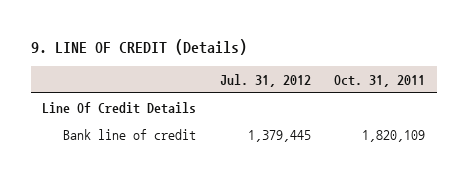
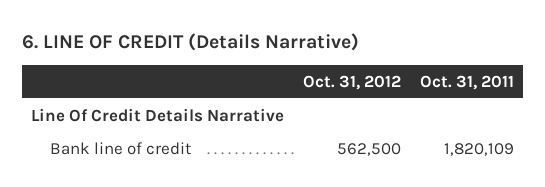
[30,39,247,56] 9. LINE OF CREDIT (Details) -> [21,33,359,52] 6. LINE OF CREDIT (Details Narrative)
[219,73,311,87] Jul. 31, 2012 -> none
none -> [302,74,401,90] Oct. 31, 2012
[42,102,197,115] Line Of Credit Details -> [31,107,285,122] Line Of Credit Details Narrative

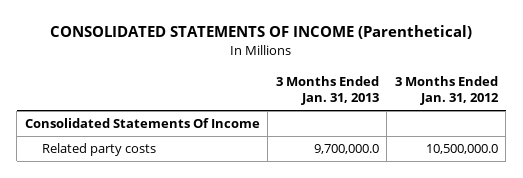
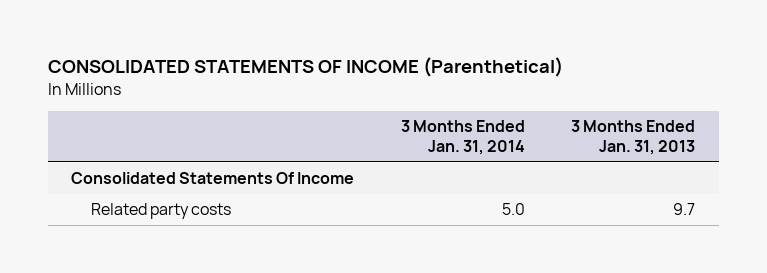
[394,75,499,106] 3 Months Ended Jan. 31, 2012 -> none
none -> [400,120,525,156] 3 Months Ended Jan. 31, 2014
[313,144,379,155] 9,700,000.0 -> [673,203,696,216] 9.7

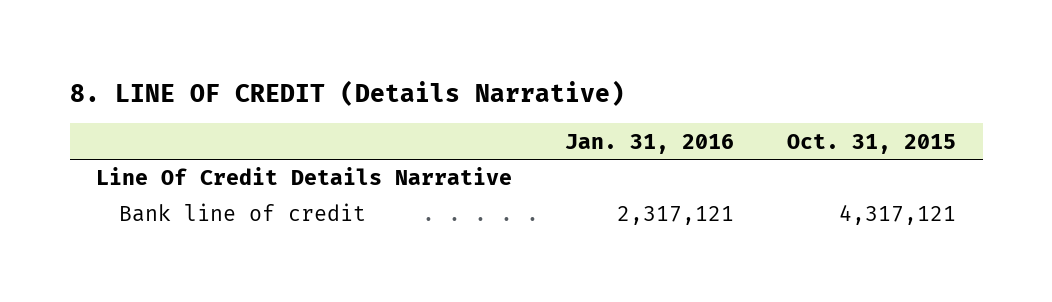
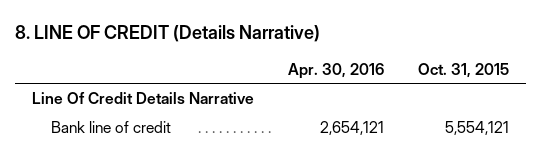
[565,133,735,154] Jan. 31, 2016 -> none
none -> [287,62,384,79] Apr. 30, 2016
[839,204,957,226] 4,317,121 -> [444,121,509,136] 5,554,121

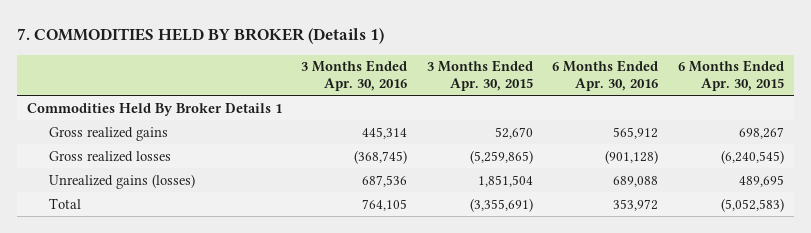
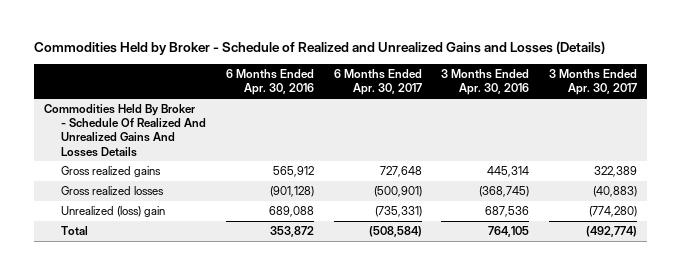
[17,27,385,44] 7. COMMODITIES HELD BY BROKER (Details 1) -> [34,41,606,56] Commodities Held by Broker - Schedule of Realized and Unrealized Gains and Losses (Details)
[426,60,533,92] 3 Months Ended Apr. 30, 2015 -> none
[677,60,784,92] 6 Months Ended Apr. 30, 2015 -> none
none -> [333,69,422,96] 6 Months Ended Apr. 30, 2017
none -> [548,69,637,96] 3 Months Ended Apr. 30, 2017
[26,102,282,116] Commodities Held By Broker Details 1 -> none
none -> [44,104,207,157] Commodities Held By Broker - Schedule Of Realized And Unrealized Gains And Losses Details
[49,173,196,189] Unrealized gains (losses) -> [61,206,166,218] Unrealized (loss) gain
[613,198,659,211] 353,972 -> [269,226,314,238] 353,872

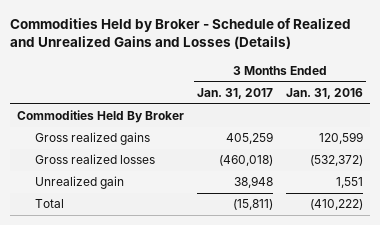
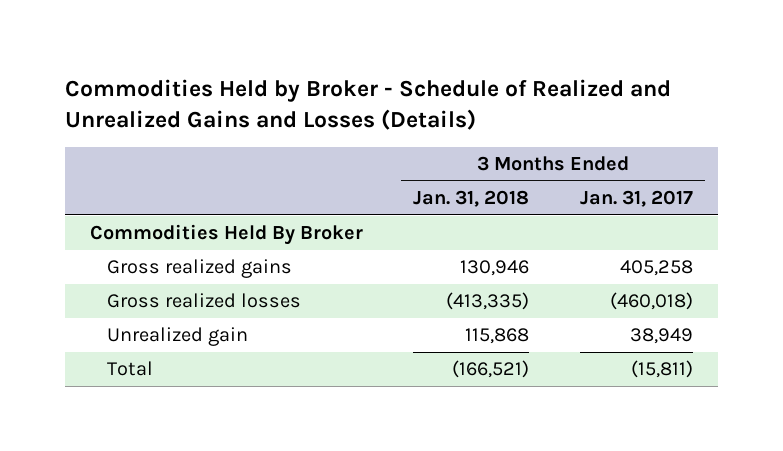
[286,87,364,99] Jan. 31, 2016 -> none
none -> [413,189,530,207] Jan. 31, 2018
[225,132,273,145] 405,259 -> [619,260,693,277] 405,258
[233,176,273,189] 38,948 -> [629,328,693,345] 38,949

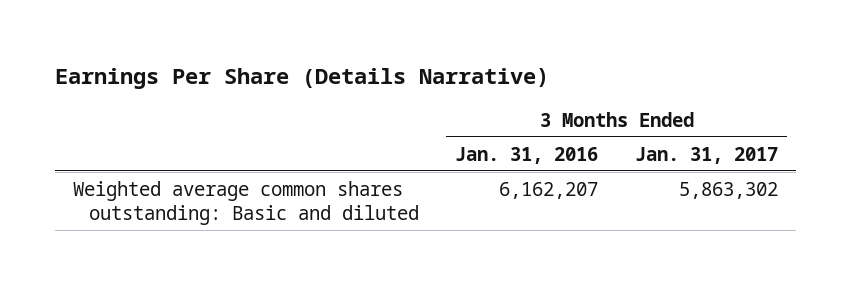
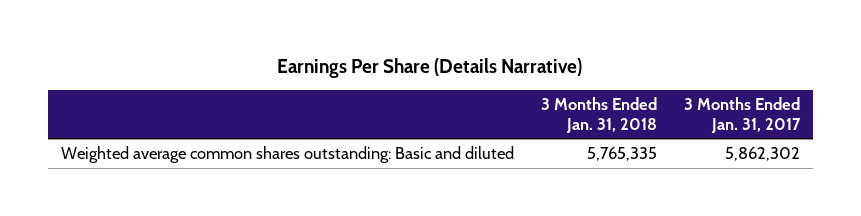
[455,146,599,164] Jan. 31, 2016 -> none
none -> [540,97,657,133] 3 Months Ended Jan. 31, 2018
[679,181,779,199] 5,863,302 -> [724,147,800,162] 5,862,302

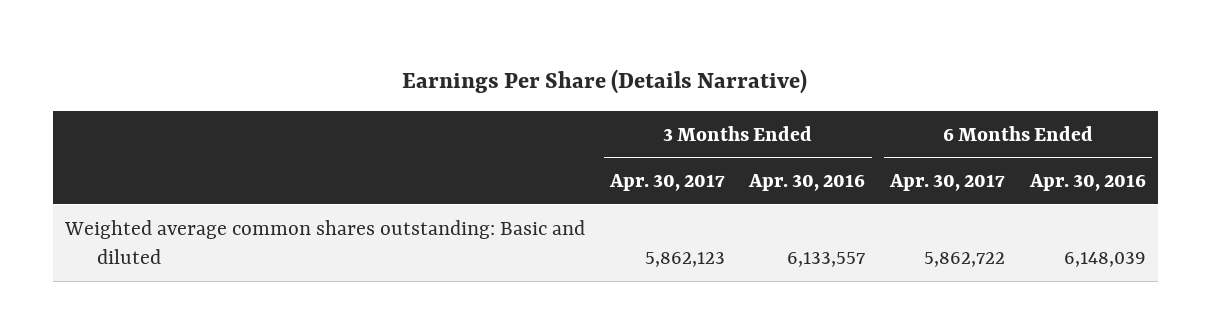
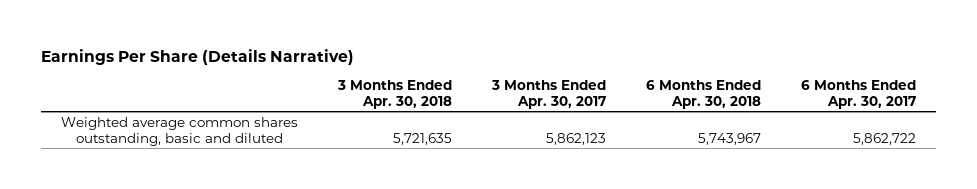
[748,174,866,192] Apr. 30, 2016 -> none
[1028,174,1146,192] Apr. 30, 2016 -> none
none -> [337,79,453,110] 3 Months Ended Apr. 30, 2018
none -> [646,79,762,110] 6 Months Ended Apr. 30, 2018
[64,219,586,265] Weighted average common shares outstanding: Basic and diluted -> [60,116,298,147] Weighted average common shares outstanding, basic and diluted

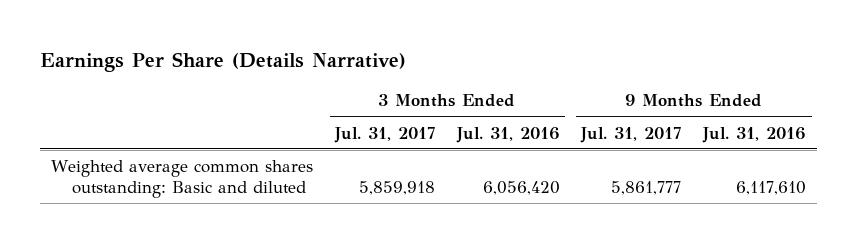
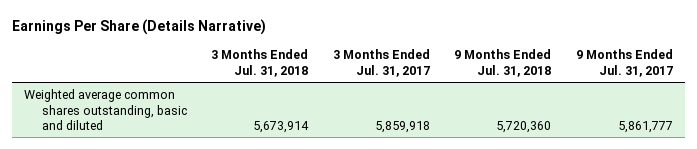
[455,126,560,143] Jul. 31, 2016 -> none
[702,126,807,143] Jul. 31, 2016 -> none
none -> [211,49,309,77] 3 Months Ended Jul. 31, 2018
none -> [454,49,552,77] 9 Months Ended Jul. 31, 2018
[51,160,314,198] Weighted average common shares outstanding: Basic and diluted -> [23,89,187,130] Weighted average common shares outstanding, basic and diluted

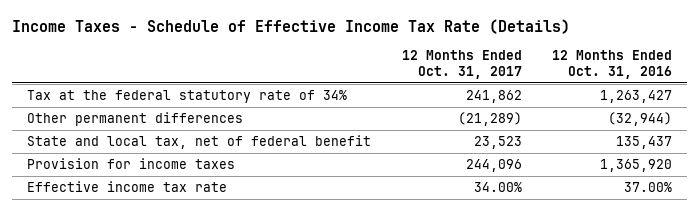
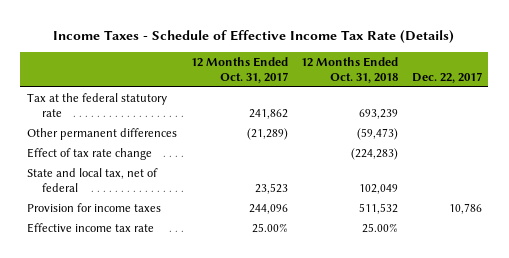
[551,50,672,79] 12 Months Ended Oct. 31, 2016 -> none
none -> [301,56,399,83] 12 Months Ended Oct. 31, 2018
none -> [411,71,482,83] Dec. 22, 2017
[27,90,348,104] Tax at the federal statutory rate of 34% -> [27,93,168,118] Tax at the federal statutory rate
none -> [27,148,153,161] Effect of tax rate change
[27,135,372,150] State and local tax, net of federal benefit -> [27,168,159,193] State and local tax, net of federal
[473,182,522,193] 34.00% -> [251,223,288,234] 25.00%

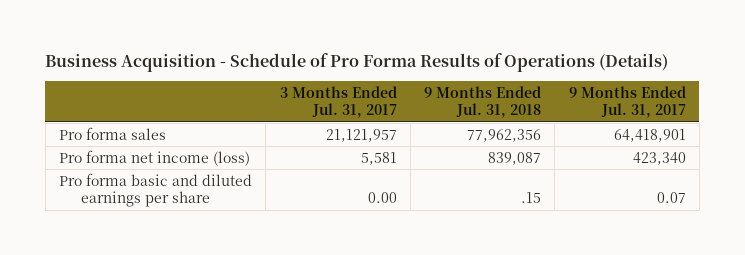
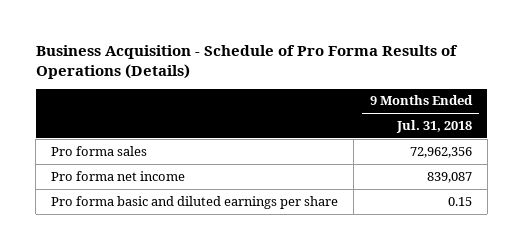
[279,85,397,119] 3 Months Ended Jul. 31, 2017 -> none
[568,85,686,119] 9 Months Ended Jul. 31, 2017 -> none
[467,128,542,142] 77,962,356 -> [409,146,472,158] 72,962,356
[59,149,251,166] Pro forma net income (loss) -> [51,170,186,181] Pro forma net income
[521,192,542,204] .15 -> [447,196,472,206] 0.15

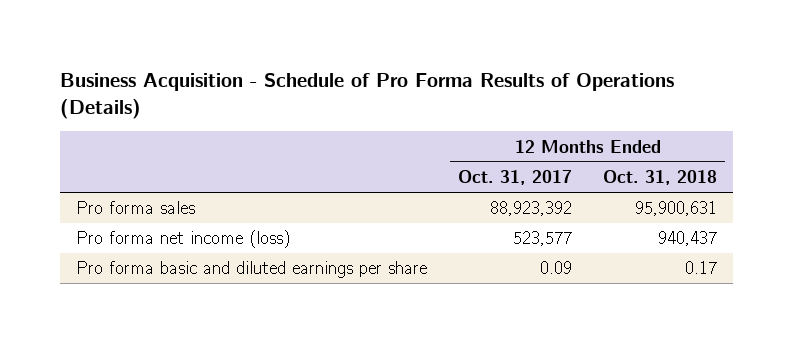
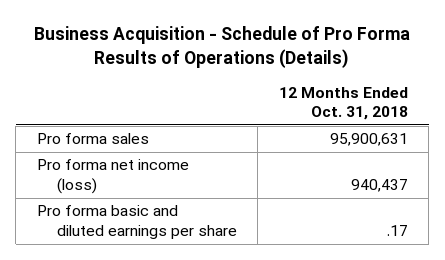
[458,169,573,185] Oct. 31, 2017 -> none
[685,261,718,275] 0.17 -> [386,225,408,237] .17

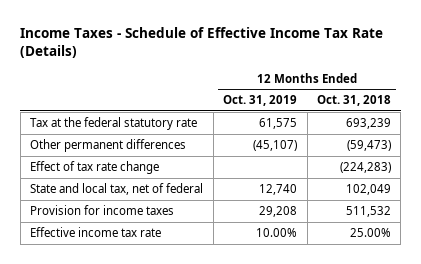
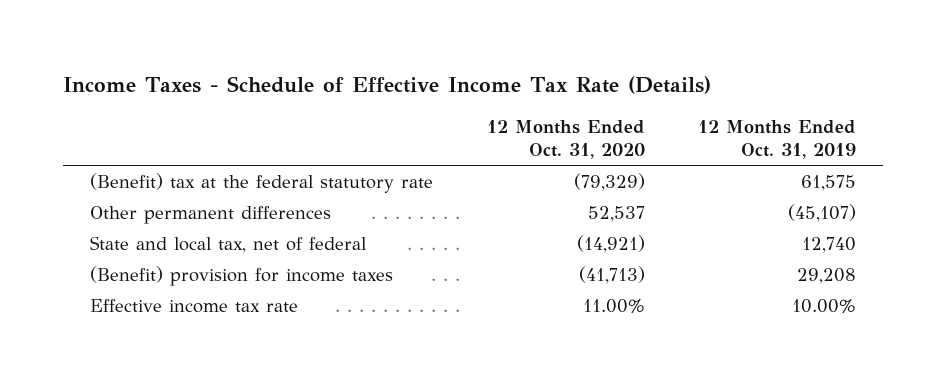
[317,95,392,107] Oct. 31, 2018 -> none
none -> [486,120,645,160] 12 Months Ended Oct. 31, 2020
[30,116,198,130] Tax at the federal statutory rate -> [90,172,434,193] (Benefit) tax at the federal statutory rate
[30,160,160,174] Effect of tax rate change -> none
[30,204,175,215] Provision for income taxes -> [90,265,394,286] (Benefit) provision for income taxes

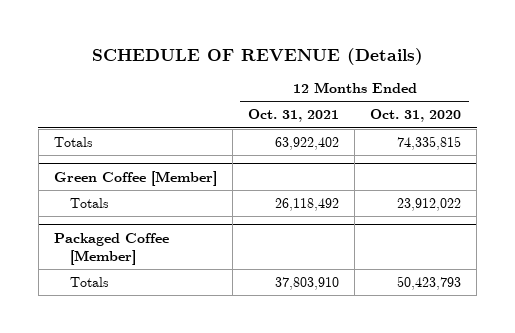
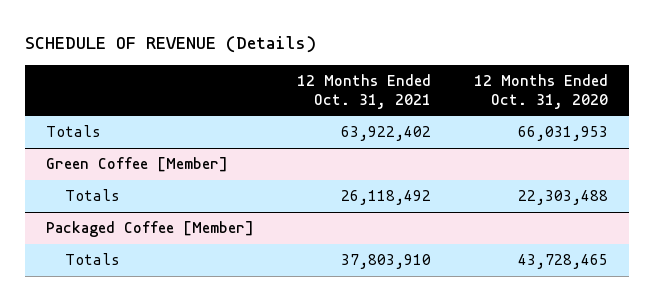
[397,136,462,151] 74,335,815 -> [517,126,608,142] 66,031,953
[397,198,462,212] 23,912,022 -> [517,190,608,206] 22,303,488
[397,276,462,291] 50,423,793 -> [517,254,608,270] 43,728,465

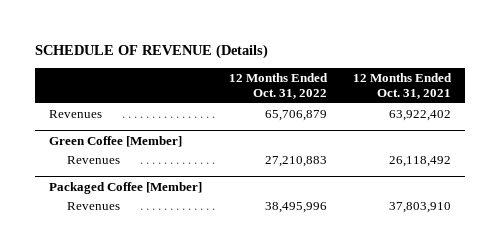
[473,73,608,110] 12 Months Ended Oct. 31, 2020 -> none
none -> [228,72,328,100] 12 Months Ended Oct. 31, 2022
[45,125,101,138] Totals -> [48,109,102,118] Revenues
[64,189,120,202] Totals -> [67,155,121,164] Revenues
[64,253,120,266] Totals -> [67,201,121,210] Revenues

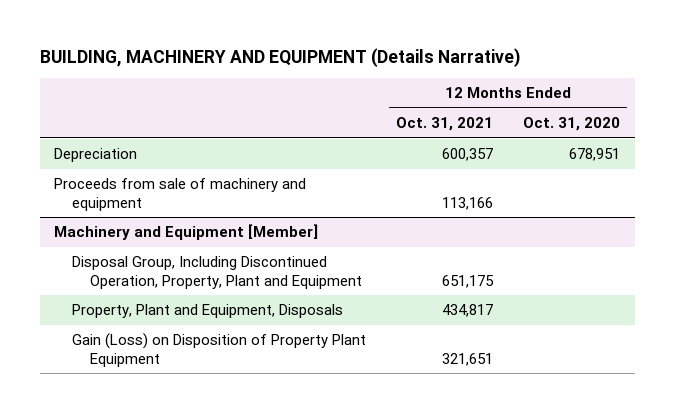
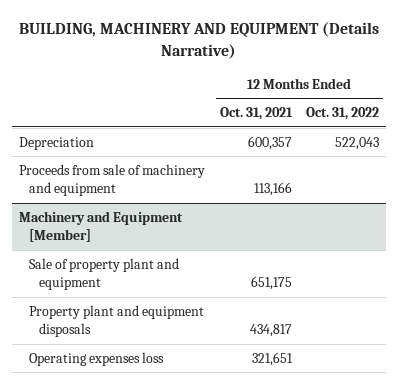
[522,117,620,132] Oct. 31, 2020 -> none
none -> [306,107,380,121] Oct. 31, 2022
[72,256,363,289] Disposal Group, Including Discontinued Operation, Property, Plant and Equipment -> [29,258,180,291] Sale of property plant and equipment
[72,304,344,319] Property, Plant and Equipment, Disposals -> [29,305,205,338] Property plant and equipment disposals
[72,333,367,367] Gain (Loss) on Disposition of Property Plant Equipment -> [29,352,165,367] Operating expenses loss

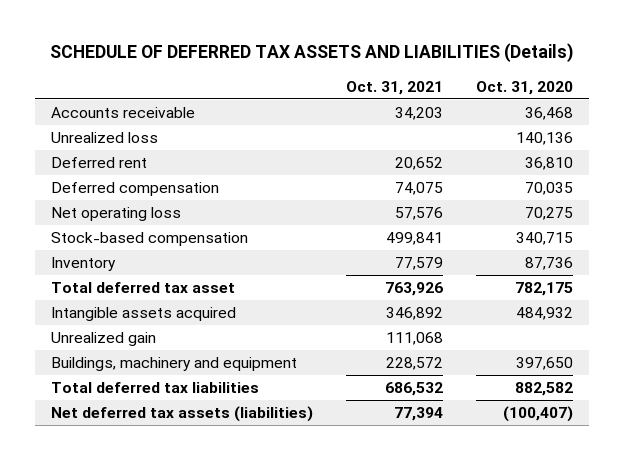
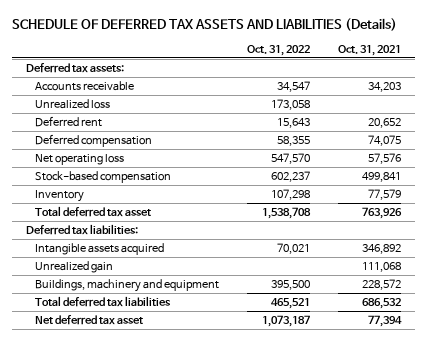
[475,80,573,95] Oct. 31, 2020 -> none
none -> [246,44,310,56] Oct. 31, 2022
none -> [25,62,124,73] Deferred tax assets:
none -> [25,223,138,235] Deferred tax liabilities:
[51,405,314,422] Net deferred tax assets (liabilities) -> [34,314,143,325] Net deferred tax asset

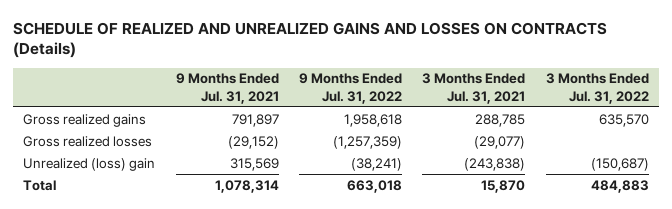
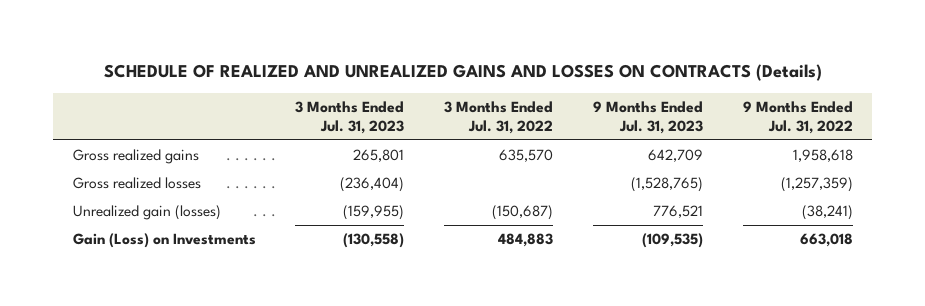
[175,73,279,104] 9 Months Ended Jul. 31, 2021 -> none
[422,73,526,104] 3 Months Ended Jul. 31, 2021 -> none
none -> [295,100,405,134] 3 Months Ended Jul. 31, 2023
none -> [592,100,703,134] 9 Months Ended Jul. 31, 2023
[23,157,156,171] Unrealized (loss) gain -> [72,205,221,221] Unrealized gain (losses)
[23,179,57,191] Total -> [72,233,256,249] Gain (Loss) on Investments

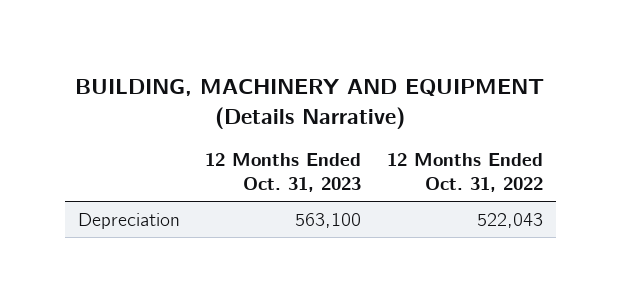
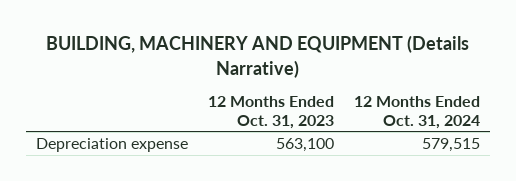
[386,153,543,193] 12 Months Ended Oct. 31, 2022 -> none
none -> [354,96,481,129] 12 Months Ended Oct. 31, 2024
[77,213,180,230] Depreciation -> [35,138,188,153] Depreciation expense

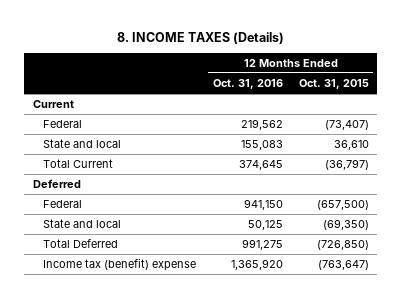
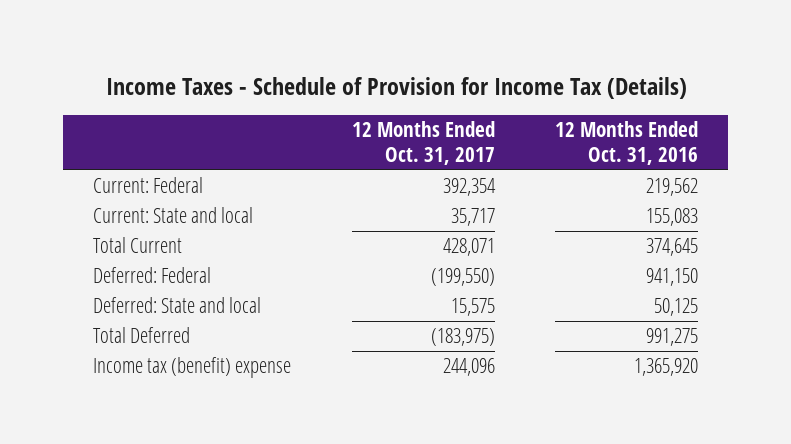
[116,31,284,44] 8. INCOME TAXES (Details) -> [105,76,687,99] Income Taxes - Schedule of Provision for Income Tax (Details)
[298,79,369,90] Oct. 31, 2015 -> none
none -> [351,121,495,166] 12 Months Ended Oct. 31, 2017
[32,100,74,109] Current -> none
[43,120,83,129] Federal -> [93,177,204,194] Current: Federal
[43,139,122,149] State and local -> [93,207,254,224] Current: State and local
[32,179,81,189] Deferred -> none
[43,200,83,209] Federal -> [93,267,212,284] Deferred: Federal
[43,219,122,229] State and local -> [93,297,262,314] Deferred: State and local

